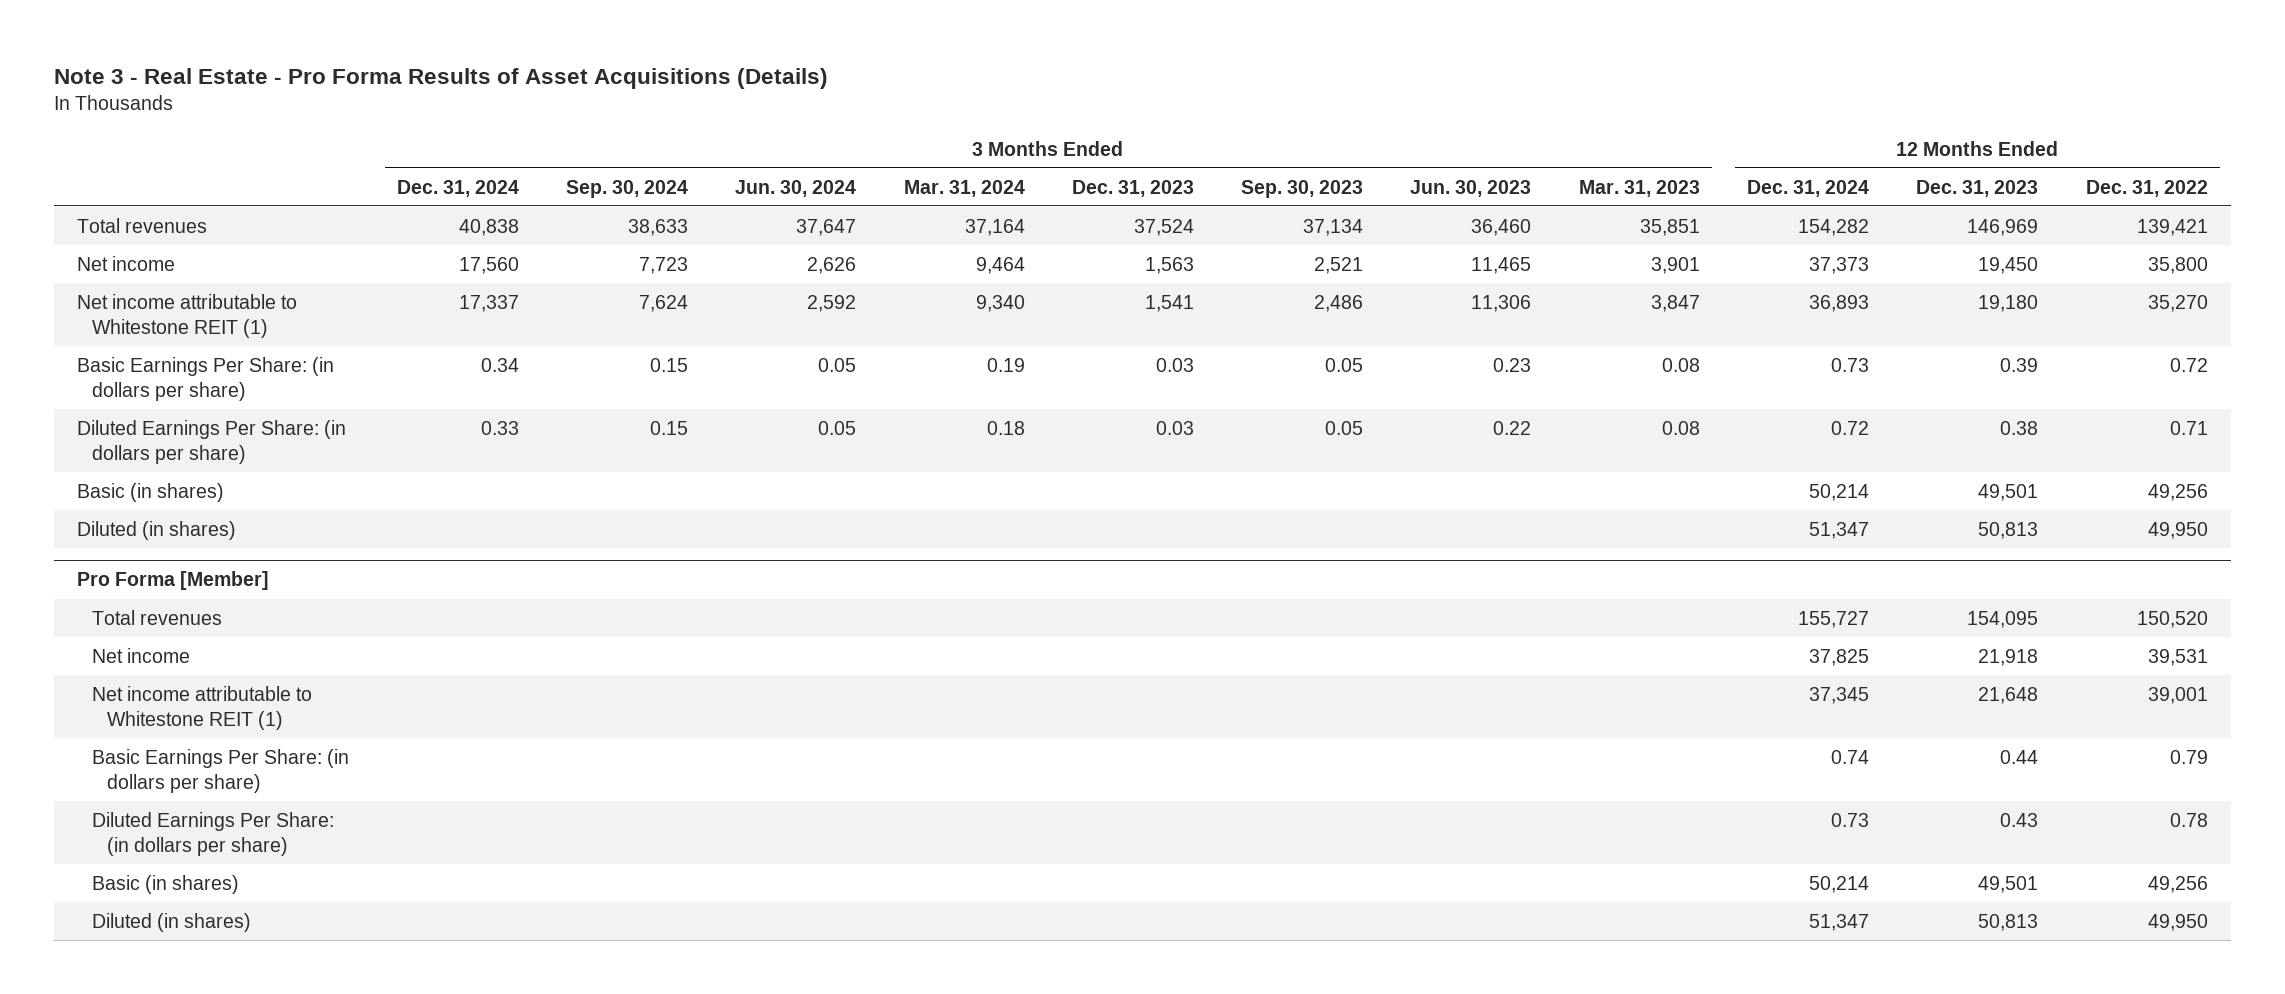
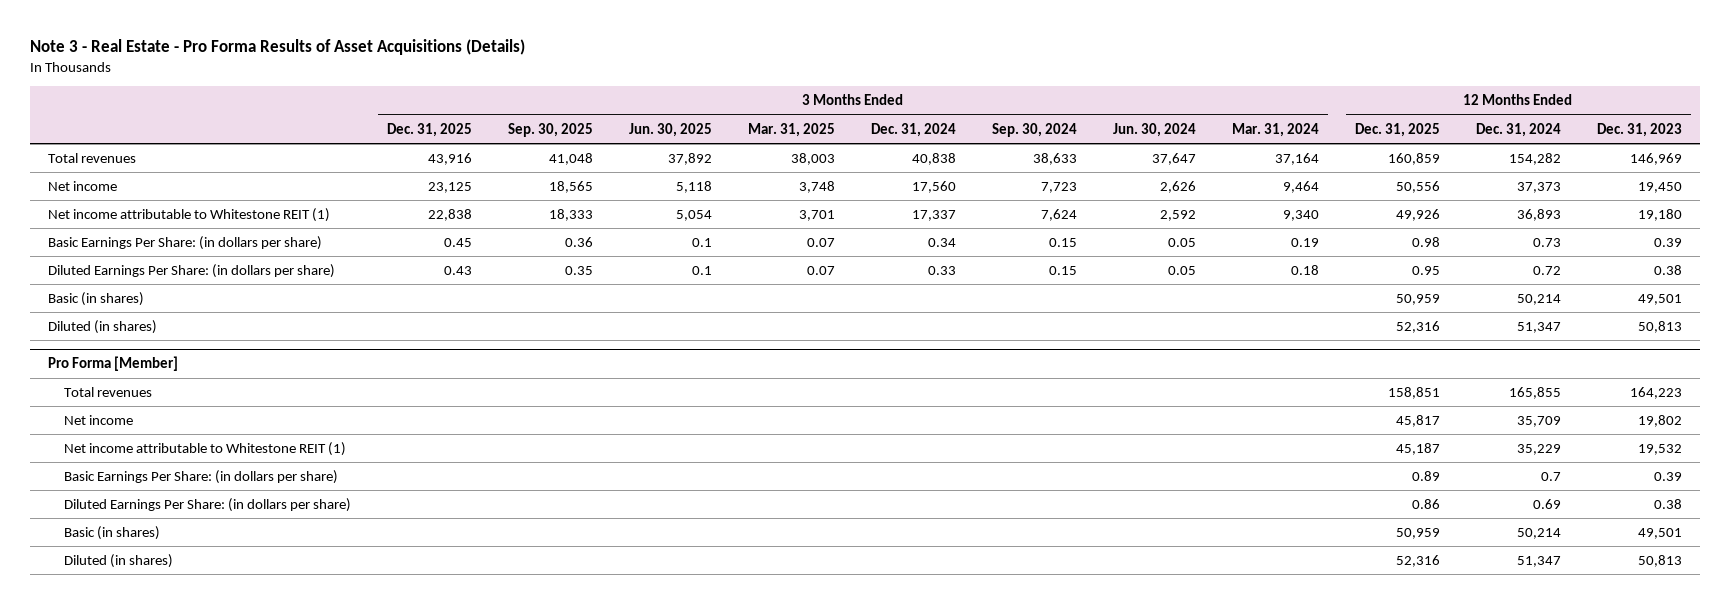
[1071,179,1194,197] Dec. 31, 2023 -> none
[1241,179,1364,198] Sep. 30, 2023 -> none
[1410,179,1532,197] Jun. 30, 2023 -> none
[1578,179,1700,197] Mar. 31, 2023 -> none
[2085,179,2208,197] Dec. 31, 2022 -> none
none -> [387,122,473,137] Dec. 31, 2025
none -> [508,122,594,137] Sep. 30, 2025
none -> [629,122,713,137] Jun. 30, 2025
none -> [747,122,835,137] Mar. 31, 2025
none -> [1354,122,1440,137] Dec. 31, 2025
[1798,610,1870,628] 155,727 -> [1508,386,1561,399] 165,855
[1967,610,2039,628] 154,095 -> [1629,386,1682,399] 164,223
[1809,648,1870,666] 37,825 -> [1516,415,1561,427] 35,709
[1978,648,2039,666] 21,918 -> [1637,414,1682,427] 19,802
[1809,686,1870,704] 37,345 -> [1516,443,1561,455] 35,229
[1978,686,2039,704] 21,648 -> [1637,443,1682,455] 19,532
[1831,749,1870,764] 0.74 -> [1540,471,1561,481] 0.7
[2000,749,2039,764] 0.44 -> [1653,471,1682,481] 0.39
[1831,812,1870,827] 0.73 -> [1532,498,1561,509] 0.69
[2000,812,2039,827] 0.43 -> [1653,498,1682,509] 0.38

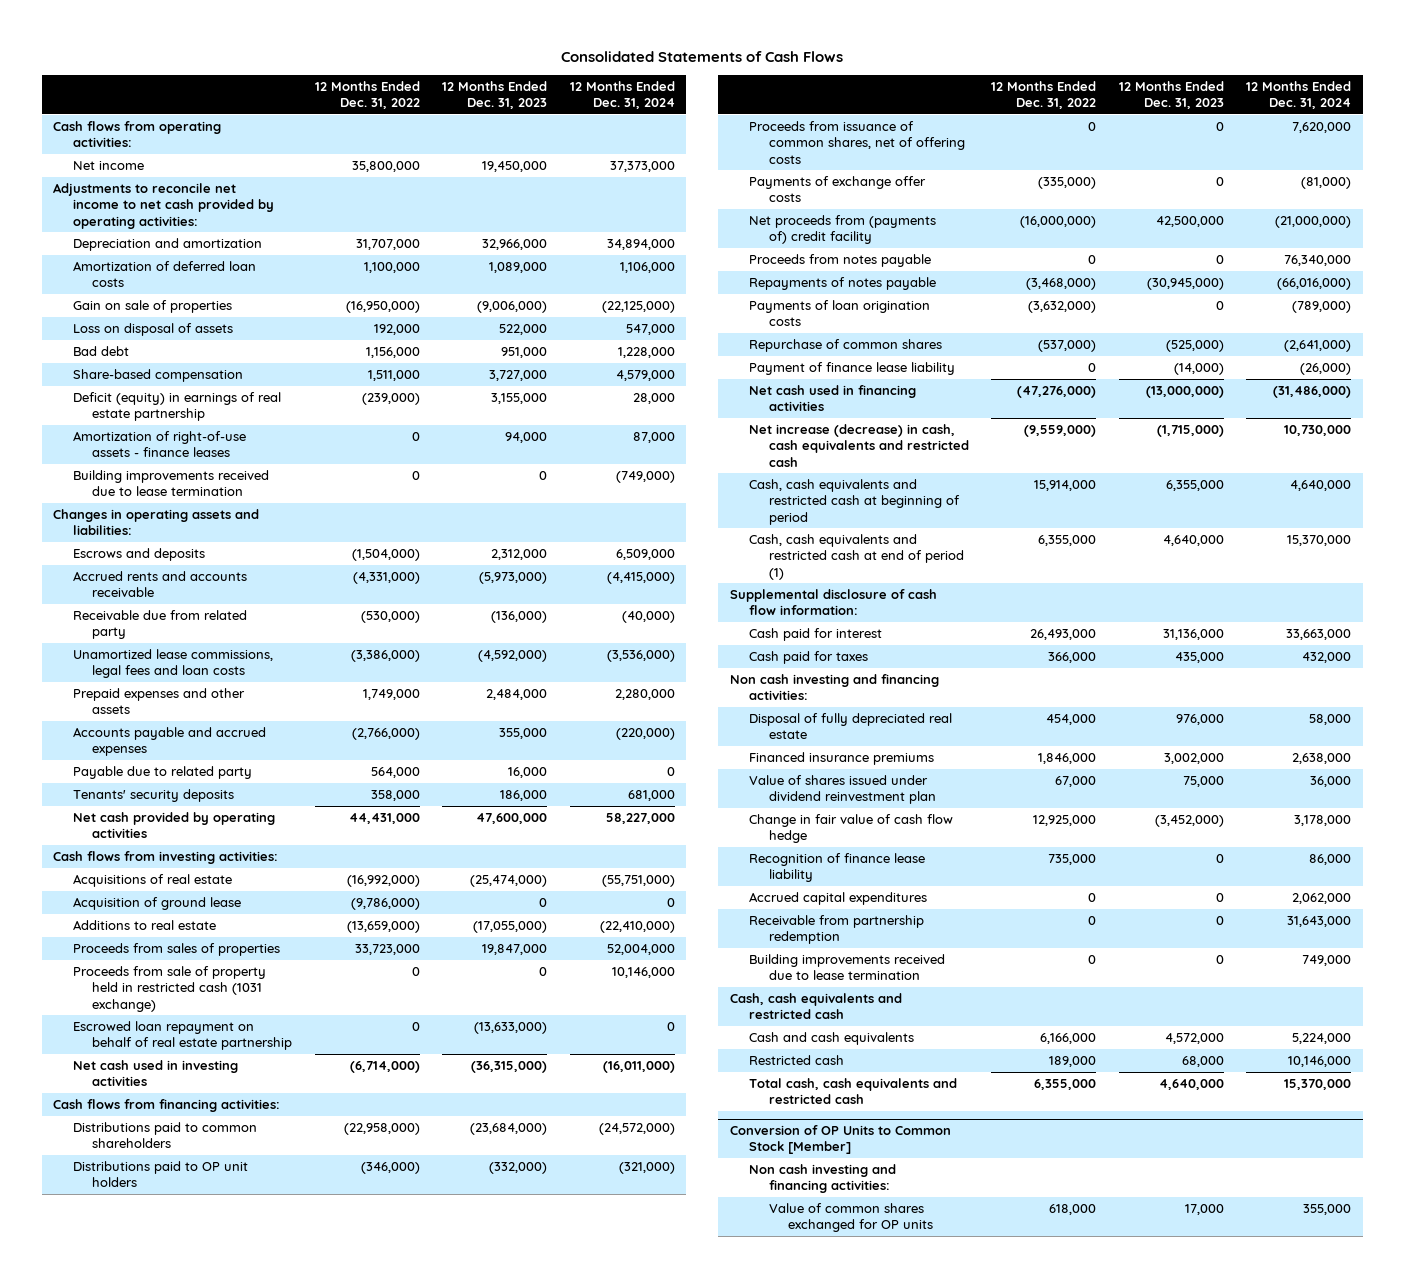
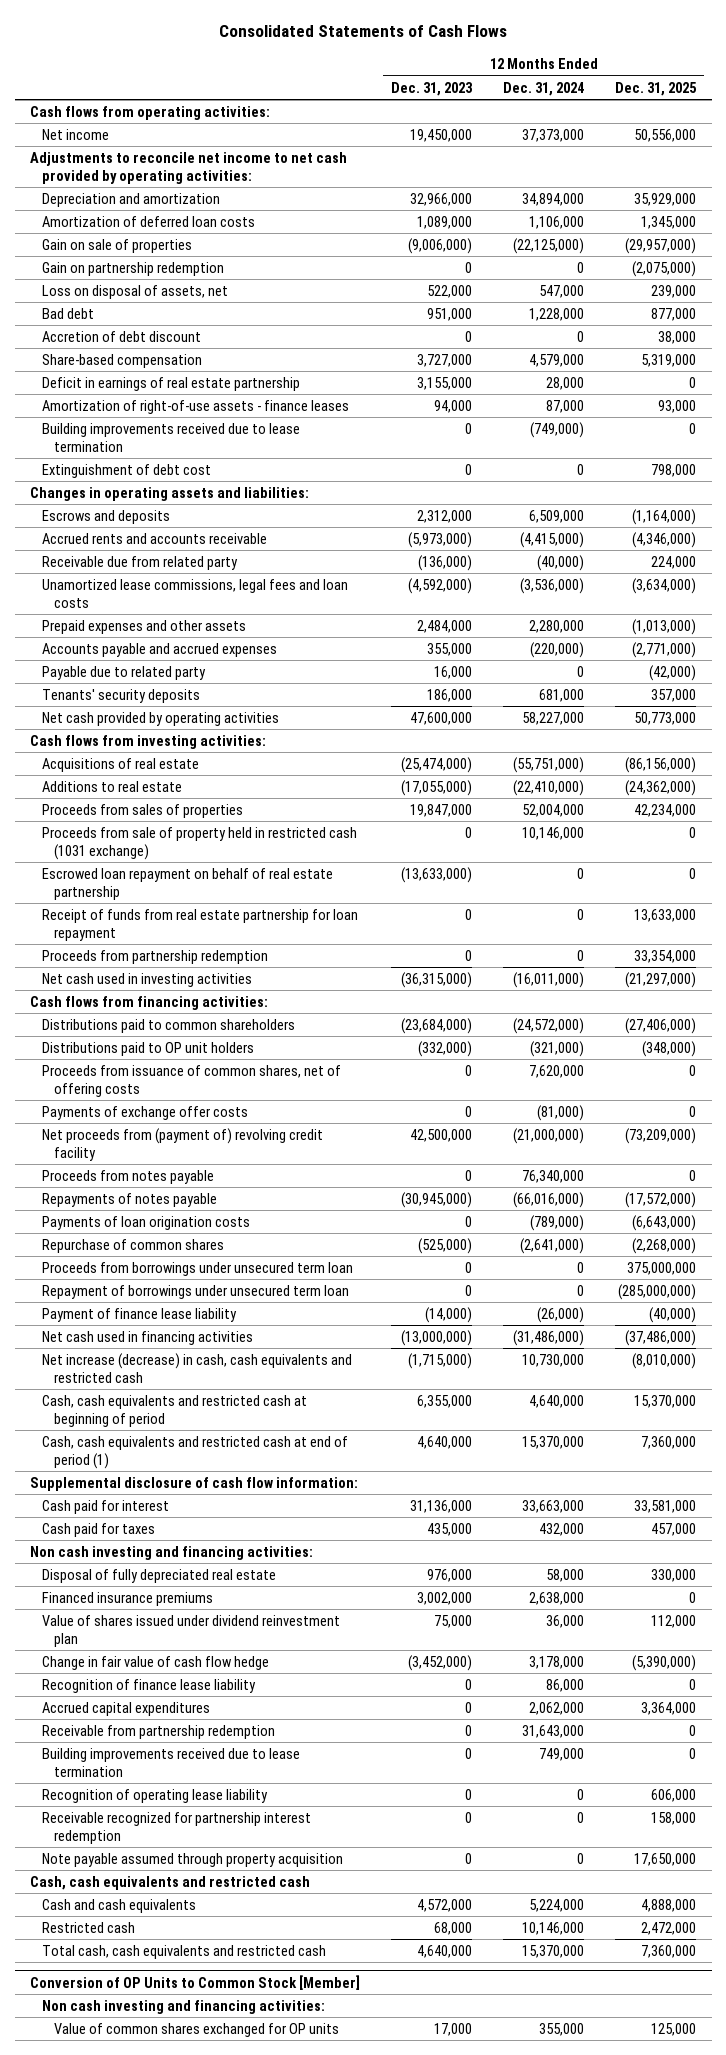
[314,80,420,110] 12 Months Ended Dec. 31, 2022 -> none
none -> [615,81,698,96] Dec. 31, 2025
none -> [42,261,225,276] Gain on partnership redemption
[72,322,233,336] Loss on disposal of assets -> [42,284,229,299] Loss on disposal of assets, net
none -> [42,330,202,342] Accretion of debt discount
[72,391,281,422] Deficit (equity) in earnings of real estate partnership -> [42,376,301,391] Deficit in earnings of real estate partnership
none -> [42,463,212,478] Extinguishment of debt cost
[72,896,241,910] Acquisition of ground lease -> none
none -> [42,908,359,941] Receipt of funds from real estate partnership for loan repayment
none -> [42,949,269,964] Proceeds from partnership redemption
[749,214,937,245] Net proceeds from (payments of) credit facility -> [42,1127,324,1161] Net proceeds from (payment of) revolving credit facility
none -> [42,1261,354,1276] Proceeds from borrowings under unsecured term loan
none -> [42,1284,350,1299] Repayment of borrowings under unsecured term loan
none -> [42,1788,269,1803] Recognition of operating lease liability
none -> [42,1811,312,1844] Receivable recognized for partnership interest redemption
none -> [42,1852,344,1867] Note payable assumed through property acquisition

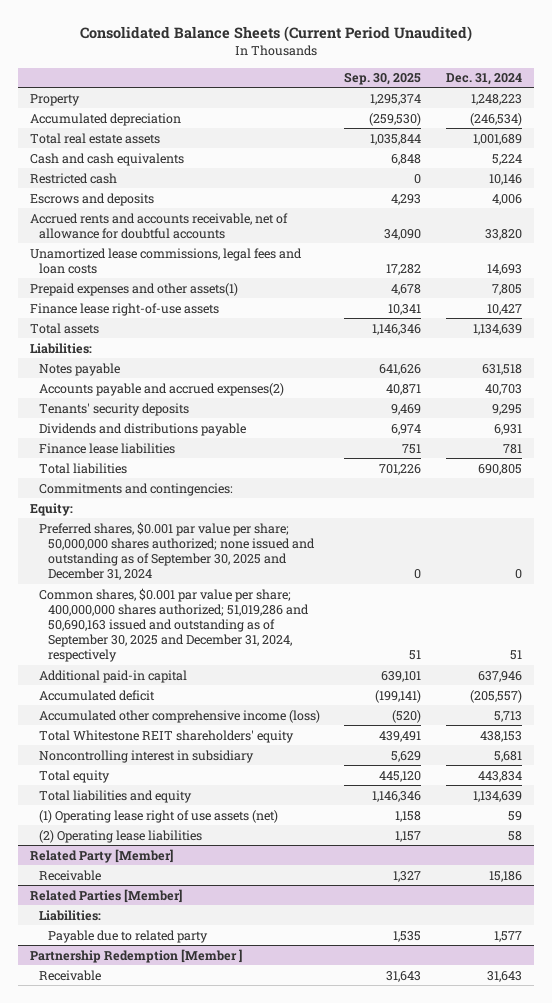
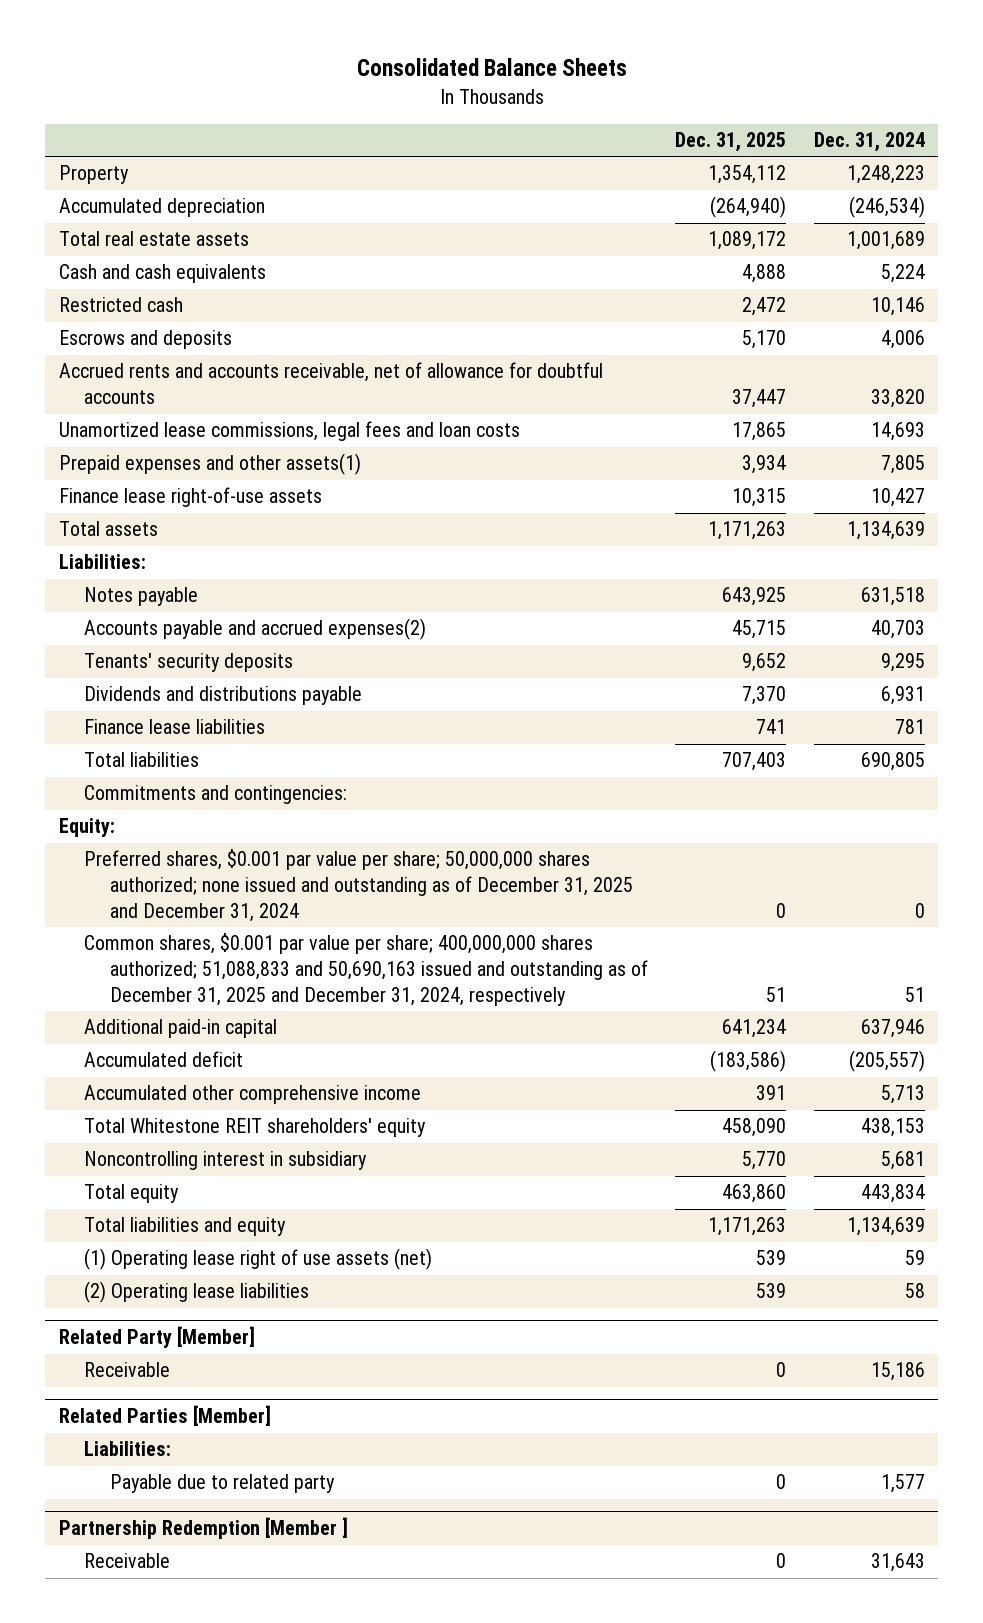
[79,25,472,42] Consolidated Balance Sheets (Current Period Unaudited) -> [356,58,627,77] Consolidated Balance Sheets
[344,72,422,86] Sep. 30, 2025 -> none
none -> [675,132,787,153] Dec. 31, 2025
[39,521,316,581] Preferred shares, $0.001 par value per share; 50,000,000 shares authorized; none issued and outstanding as of September 30, 2025 and December 31, 2024 -> [84,849,633,923] Preferred shares, $0.001 par value per share; 50,000,000 shares authorized; none issued and outstanding as of December 31, 2025 and December 31, 2024
[39,587,310,663] Common shares, $0.001 par value per share; 400,000,000 shares authorized; 51,019,286 and 50,690,163 issued and outstanding as of September 30, 2025 and December 31, 2024, respectively -> [84,933,648,1007] Common shares, $0.001 par value per share; 400,000,000 shares authorized; 51,088,833 and 50,690,163 issued and outstanding as of December 31, 2025 and December 31, 2024, respectively
[39,709,321,723] Accumulated other comprehensive income (loss) -> [84,1085,422,1105] Accumulated other comprehensive income

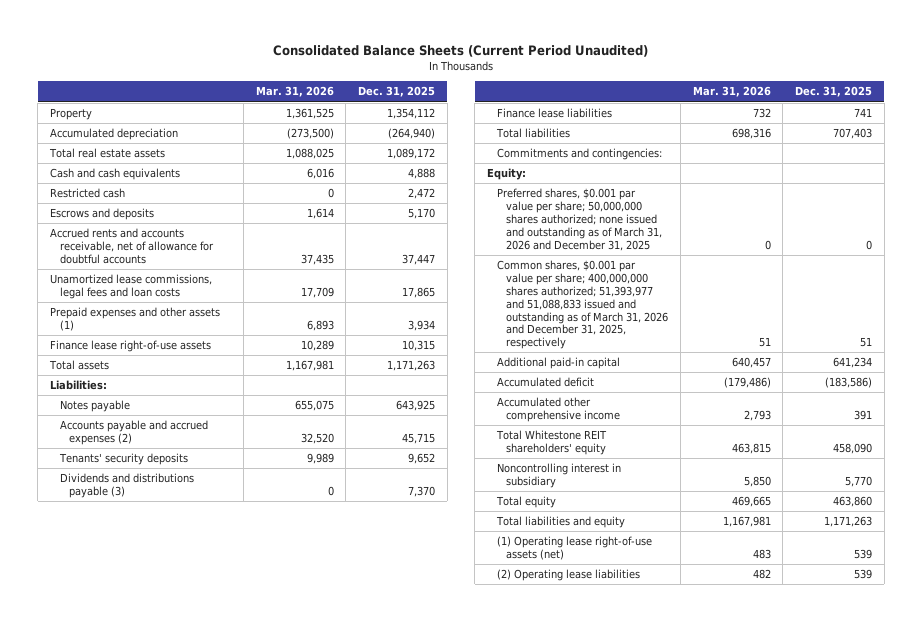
[356,58,627,77] Consolidated Balance Sheets -> [272,45,648,58] Consolidated Balance Sheets (Current Period Unaudited)
[813,132,925,153] Dec. 31, 2024 -> none
none -> [255,86,334,98] Mar. 31, 2026
[58,453,361,476] Prepaid expenses and other assets(1) -> [50,307,221,332] Prepaid expenses and other assets (1)
[84,618,427,641] Accounts payable and accrued expenses(2) -> [59,420,208,446] Accounts payable and accrued expenses (2)
[84,686,363,706] Dividends and distributions payable -> [59,473,194,499] Dividends and distributions payable (3)
[84,849,633,923] Preferred shares, $0.001 par value per share; 50,000,000 shares authorized; none issued and outstanding as of December 31, 2025 and December 31, 2024 -> [496,188,663,251] Preferred shares, $0.001 par value per share; 50,000,000 shares authorized; none issued and outstanding as of March 31, 2026 and December 31, 2025
[84,933,648,1007] Common shares, $0.001 par value per share; 400,000,000 shares authorized; 51,088,833 and 50,690,163 issued and outstanding as of December 31, 2025 and December 31, 2024, respectively -> [496,260,669,350] Common shares, $0.001 par value per share; 400,000,000 shares authorized; 51,393,977 and 51,088,833 issued and outstanding as of March 31, 2026 and December 31, 2025, respectively
[84,1248,433,1271] (1) Operating lease right of use assets (net) -> [496,536,652,561] (1) Operating lease right-of-use assets (net)
[58,1326,255,1349] Related Party [Member] -> none
[84,1362,171,1378] Receivable -> none
[58,1405,271,1427] Related Parties [Member] -> none
[84,1441,172,1457] Liabilities: -> none
[109,1474,335,1494] Payable due to related party -> none
[58,1517,348,1540] Partnership Redemption [Member ] -> none
[84,1553,171,1569] Receivable -> none

